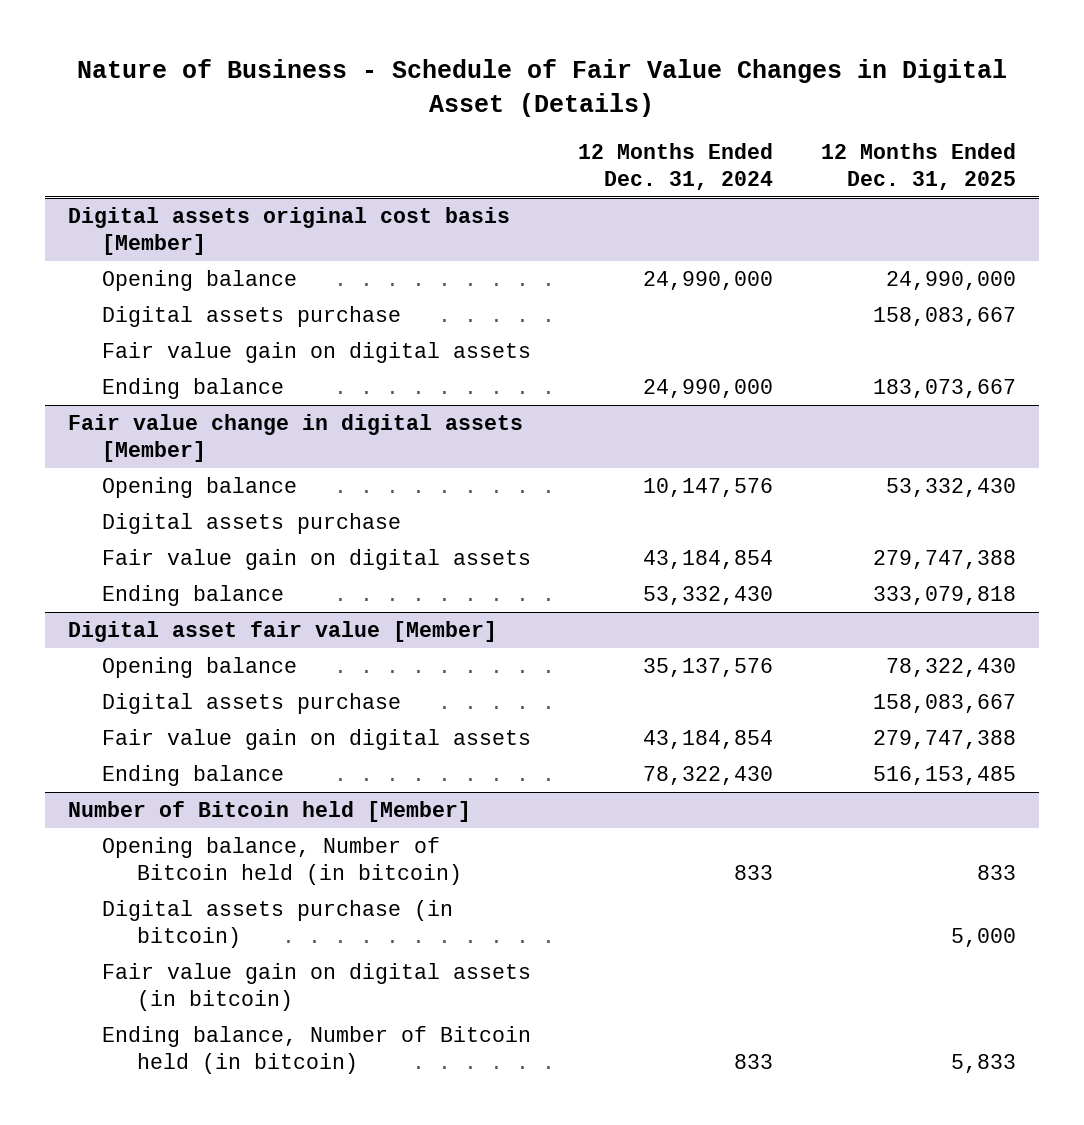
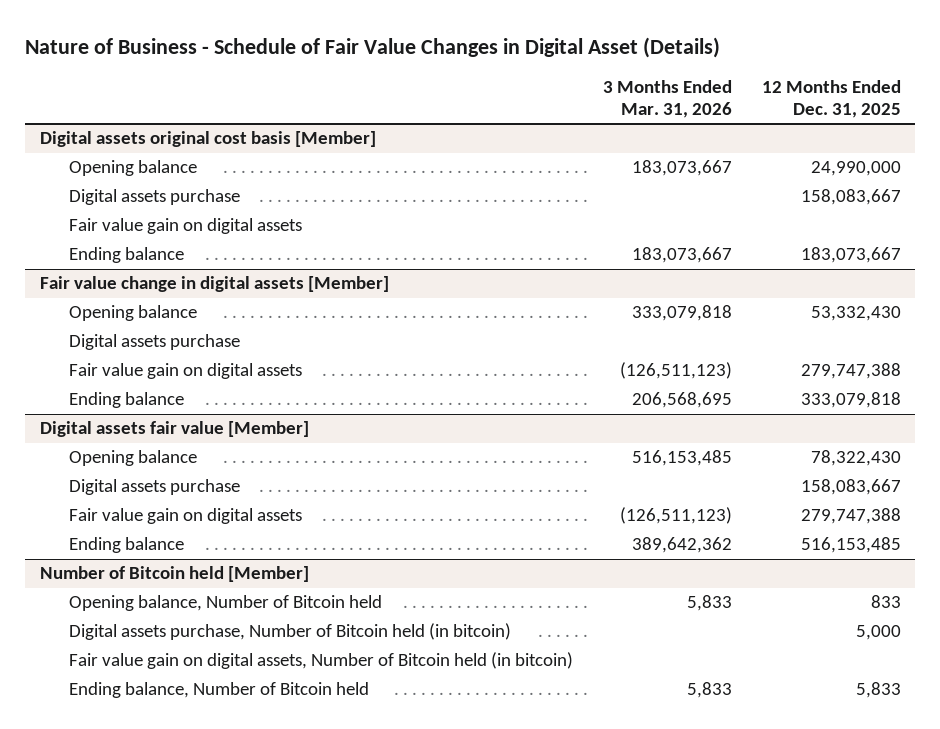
[578,142,774,190] 12 Months Ended Dec. 31, 2024 -> none
none -> [602,79,732,119] 3 Months Ended Mar. 31, 2026
[68,621,498,643] Digital asset fair value [Member] -> [39,421,309,438] Digital assets fair value [Member]
[102,837,462,886] Opening balance, Number of Bitcoin held (in bitcoin) -> [68,595,382,612] Opening balance, Number of Bitcoin held
[102,900,454,949] Digital assets purchase (in bitcoin) -> [68,623,511,641] Digital assets purchase, Number of Bitcoin held (in bitcoin)
[102,963,532,1012] Fair value gain on digital assets (in bitcoin) -> [68,652,573,670] Fair value gain on digital assets, Number of Bitcoin held (in bitcoin)
[102,1026,532,1075] Ending balance, Number of Bitcoin held (in bitcoin) -> [68,682,369,699] Ending balance, Number of Bitcoin held

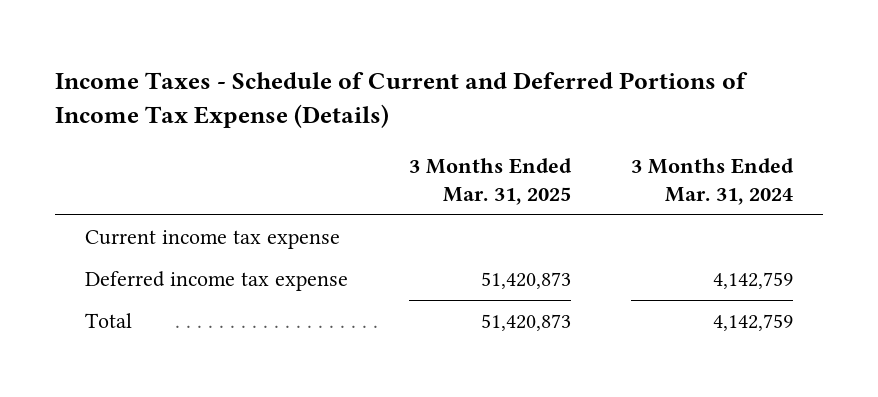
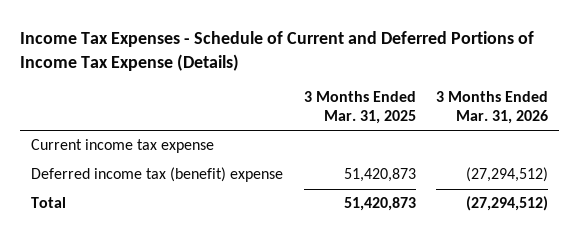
[54,71,748,128] Income Taxes - Schedule of Current and Deferred Portions of Income Tax Expense (Details) -> [20,30,535,71] Income Tax Expenses - Schedule of Current and Deferred Portions of Income Tax Expense (Details)
[631,157,795,206] 3 Months Ended Mar. 31, 2024 -> none
none -> [436,91,549,125] 3 Months Ended Mar. 31, 2026
[84,270,348,291] Deferred income tax expense -> [30,167,283,183] Deferred income tax (benefit) expense

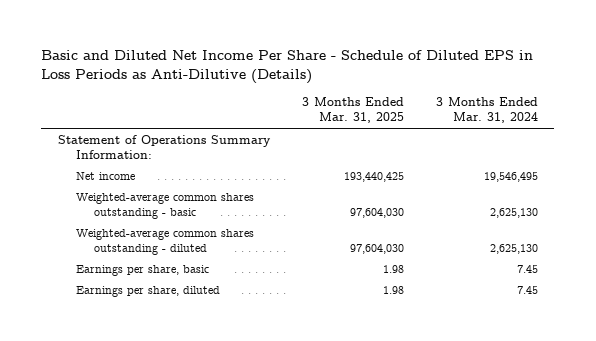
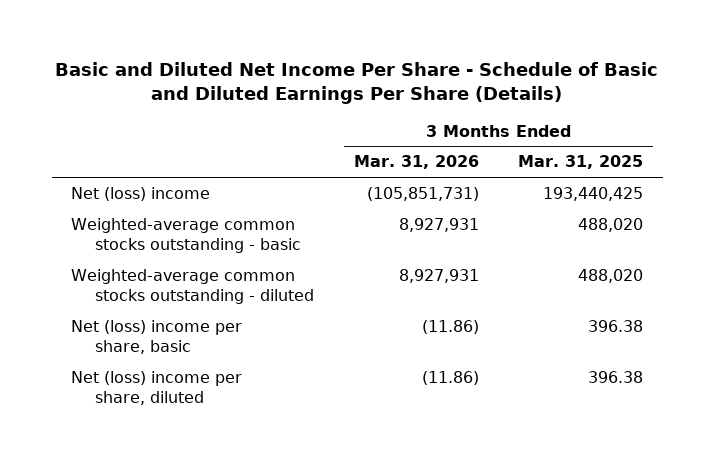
[41,50,534,85] Basic and Diluted Net Income Per Share - Schedule of Diluted EPS in Loss Periods as Anti-Dilutive (Details) -> [55,61,659,104] Basic and Diluted Net Income Per Share - Schedule of Basic and Diluted Earnings Per Share (Details)
[436,97,539,124] 3 Months Ended Mar. 31, 2024 -> none
none -> [353,155,479,170] Mar. 31, 2026
[57,134,271,159] Statement of Operations Summary Information: -> none
[75,171,135,180] Net income -> [71,187,211,202] Net (loss) income
[75,192,254,219] Weighted-average common shares outstanding - basic -> [71,218,302,254] Weighted-average common stocks outstanding - basic
[349,207,404,218] 97,604,030 -> [578,218,644,233] 488,020
[75,228,254,255] Weighted-average common shares outstanding - diluted -> [71,269,315,305] Weighted-average common stocks outstanding - diluted
[349,243,404,254] 97,604,030 -> [578,269,644,284] 488,020
[75,264,209,276] Earnings per share, basic -> [71,320,243,355] Net (loss) income per share, basic
[382,264,404,273] 1.98 -> [588,320,644,333] 396.38
[75,285,220,297] Earnings per share, diluted -> [71,371,243,406] Net (loss) income per share, diluted
[382,285,404,294] 1.98 -> [588,371,644,384] 396.38

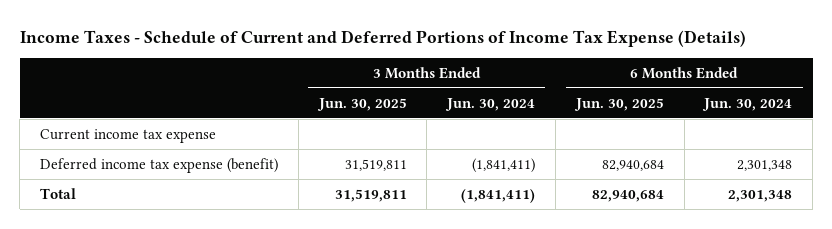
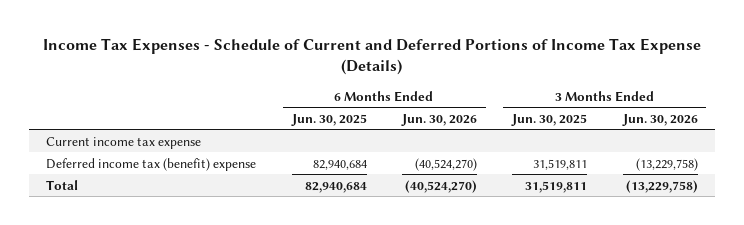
[19,29,746,47] Income Taxes - Schedule of Current and Deferred Portions of Income Tax Expense (Details) -> [42,38,701,76] Income Tax Expenses - Schedule of Current and Deferred Portions of Income Tax Expense (Details)
[445,97,536,111] Jun. 30, 2024 -> none
[702,97,793,111] Jun. 30, 2024 -> none
none -> [400,113,477,126] Jun. 30, 2026
none -> [621,113,698,126] Jun. 30, 2026
[39,157,278,173] Deferred income tax expense (benefit) -> [46,157,257,171] Deferred income tax (benefit) expense

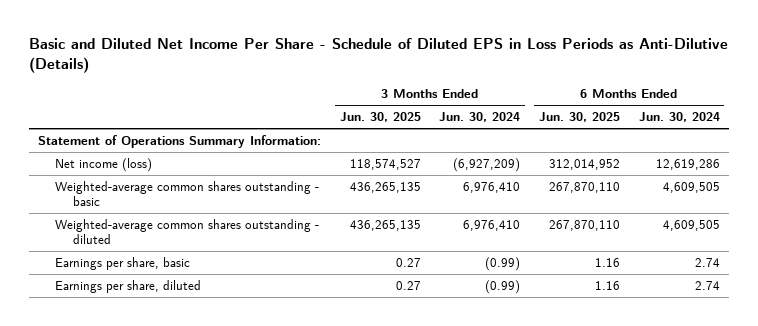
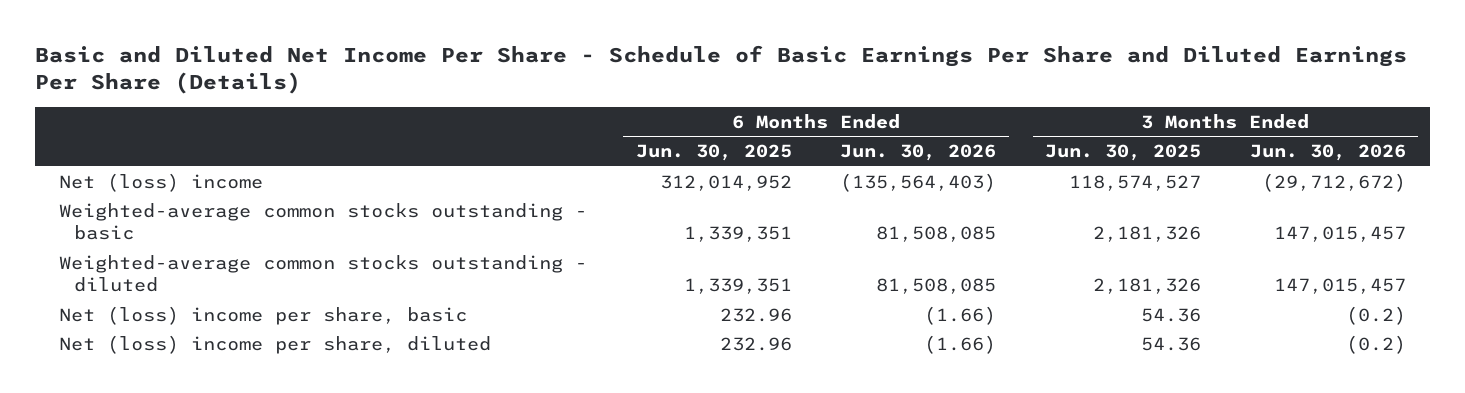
[28,37,728,74] Basic and Diluted Net Income Per Share - Schedule of Diluted EPS in Loss Periods as Anti-Dilutive (Details) -> [34,44,1407,95] Basic and Diluted Net Income Per Share - Schedule of Basic Earnings Per Share and Diluted Earnings Per Share (Details)
[439,112,521,123] Jun. 30, 2024 -> none
[638,112,720,123] Jun. 30, 2024 -> none
none -> [840,144,997,162] Jun. 30, 2026
none -> [1249,144,1406,162] Jun. 30, 2026
[38,135,322,149] Statement of Operations Summary Information: -> none
[55,158,153,173] Net income (loss) -> [58,172,263,192] Net (loss) income
[55,181,320,207] Weighted-average common shares outstanding - basic -> [58,202,587,241] Weighted-average common stocks outstanding - basic
[349,182,421,194] 436,265,135 -> [1093,226,1202,243] 2,181,326
[549,182,621,194] 267,870,110 -> [683,226,792,243] 1,339,351
[55,219,320,245] Weighted-average common shares outstanding - diluted -> [58,254,587,293] Weighted-average common stocks outstanding - diluted
[349,220,421,232] 436,265,135 -> [1093,278,1202,295] 2,181,326
[549,220,621,232] 267,870,110 -> [683,278,792,295] 1,339,351
[55,257,191,271] Earnings per share, basic -> [58,305,467,325] Net (loss) income per share, basic
[395,258,421,268] 0.27 -> [1141,307,1202,322] 54.36
[595,258,621,268] 1.16 -> [719,307,792,322] 232.96
[55,280,202,294] Earnings per share, diluted -> [58,334,491,354] Net (loss) income per share, diluted
[395,281,421,291] 0.27 -> [1141,336,1202,351] 54.36
[595,281,621,291] 1.16 -> [719,336,792,351] 232.96

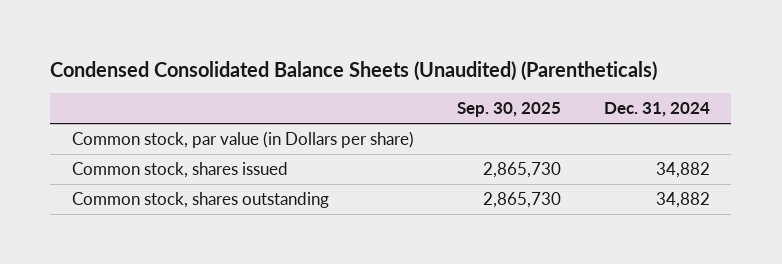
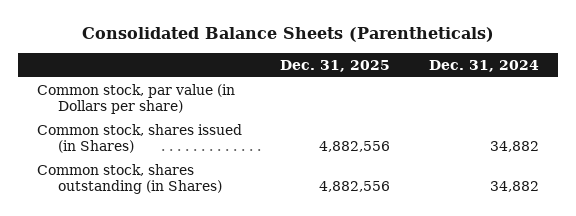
[50,60,658,81] Condensed Consolidated Balance Sheets (Unaudited) (Parentheticals) -> [81,27,494,43] Consolidated Balance Sheets (Parentheticals)
[456,102,561,118] Sep. 30, 2025 -> none
none -> [280,60,391,73] Dec. 31, 2025
[71,161,288,178] Common stock, shares issued -> [36,123,242,154] Common stock, shares issued (in Shares)
[71,191,329,208] Common stock, shares outstanding -> [36,163,223,195] Common stock, shares outstanding (in Shares)

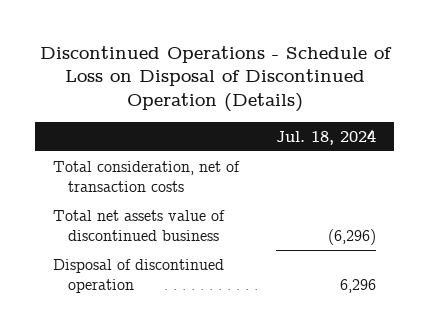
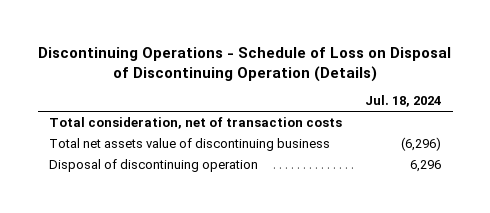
[39,45,392,113] Discontinued Operations - Schedule of Loss on Disposal of Discontinued Operation (Details) -> [38,46,452,82] Discontinuing Operations - Schedule of Loss on Disposal of Discontinuing Operation (Details)
[53,209,226,241] Total net assets value of discontinued business -> [49,137,331,151] Total net assets value of discontinuing business
[53,258,225,293] Disposal of discontinued operation -> [49,158,259,172] Disposal of discontinuing operation

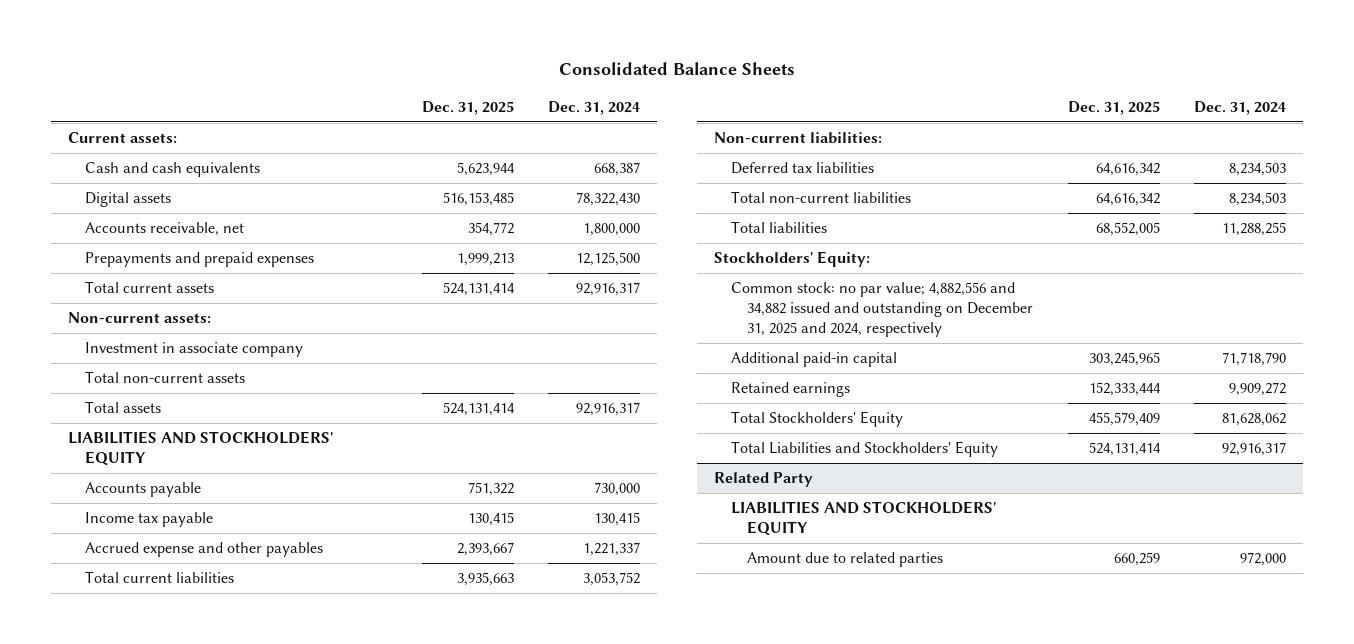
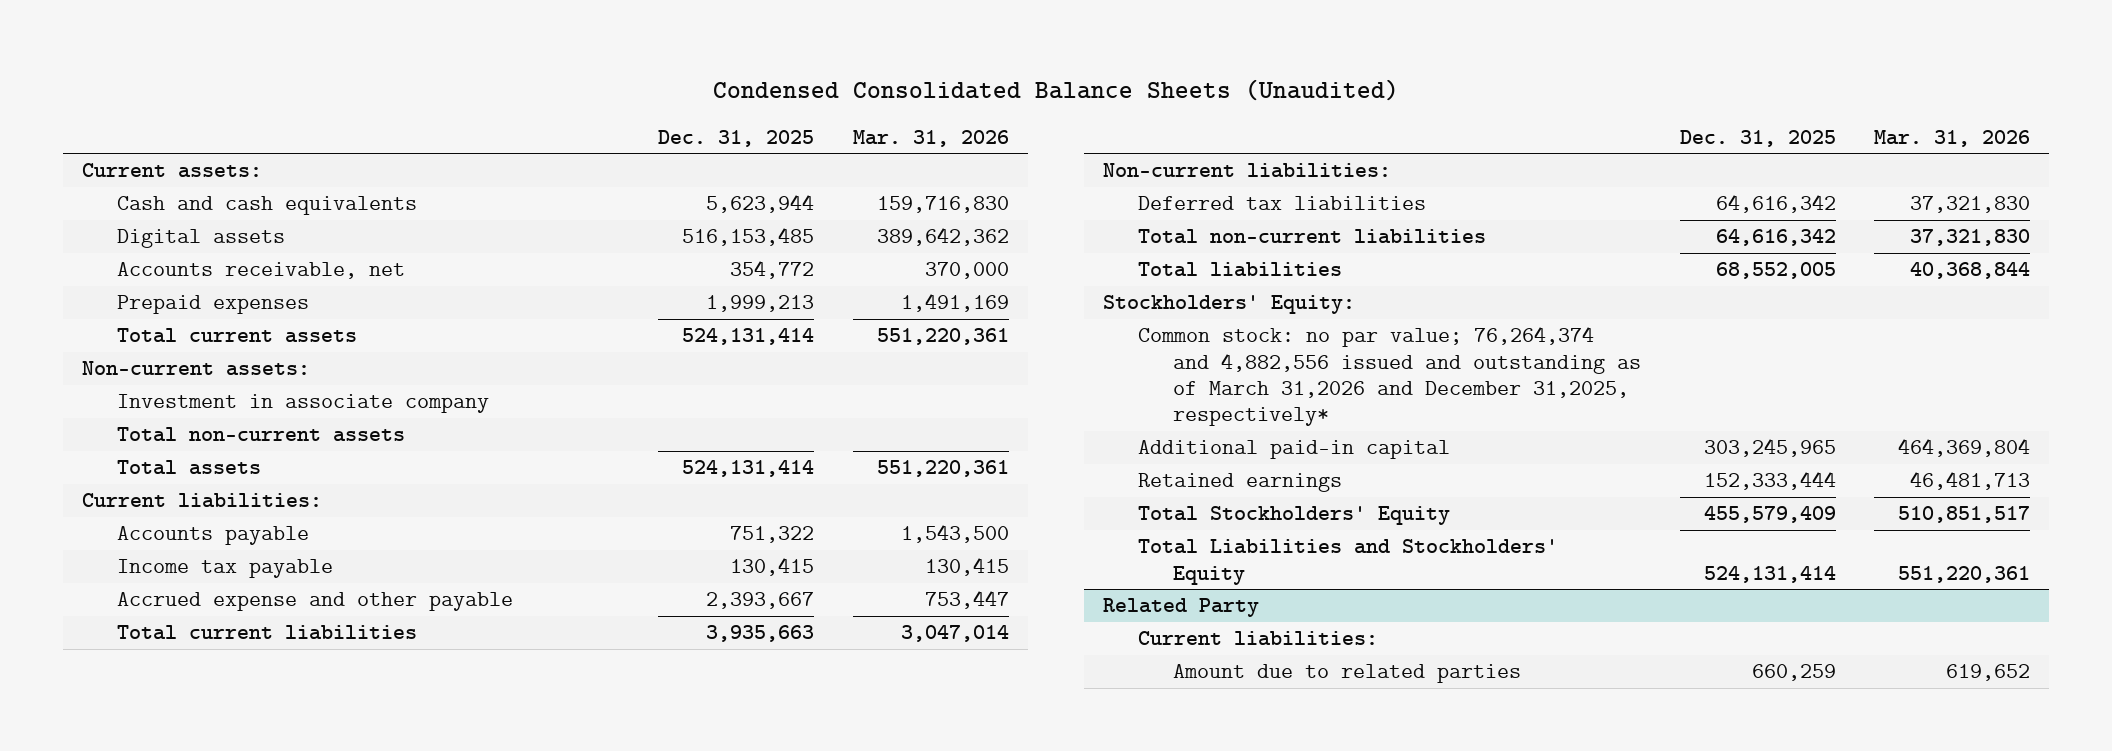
[558,62,795,76] Consolidated Balance Sheets -> [712,78,1399,101] Condensed Consolidated Balance Sheets (Unaudited)
[547,100,640,115] Dec. 31, 2024 -> none
none -> [852,129,1009,147] Mar. 31, 2026
[84,252,314,268] Prepayments and prepaid expenses -> [117,295,310,315] Prepaid expenses
[67,431,333,467] LIABILITIES AND STOCKHOLDERS' EQUITY -> none
none -> [82,493,323,509] Current liabilities:
[84,542,323,558] Accrued expense and other payables -> [117,592,514,612] Accrued expense and other payable
[730,282,1034,338] Common stock: no par value; 4,882,556 and 34,882 issued and outstanding on December 31, 2025 and 2024, respectively -> [1138,326,1642,426] Common stock: no par value; 76,264,374 and 4,882,556 issued and outstanding as of March 31,2026 and December 31,2025, respectively*
[730,501,996,537] LIABILITIES AND STOCKHOLDERS' EQUITY -> none
none -> [1138,631,1379,647] Current liabilities:

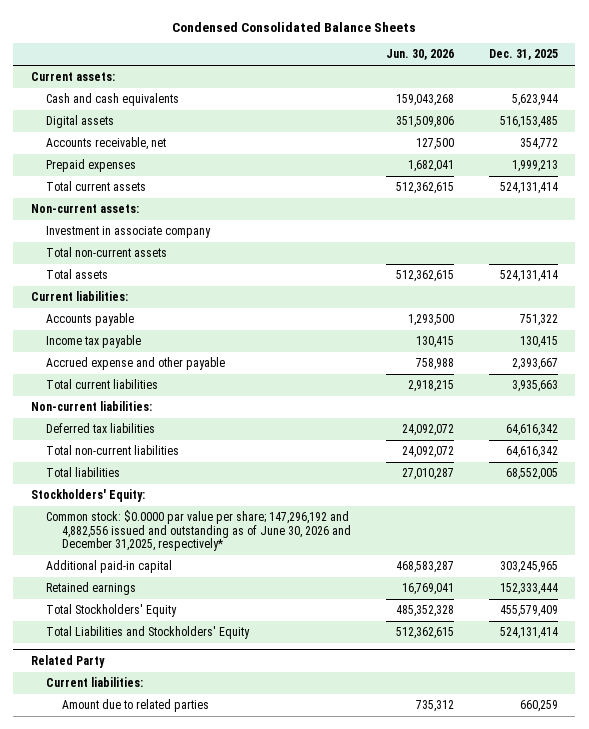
[712,78,1399,101] Condensed Consolidated Balance Sheets (Unaudited) -> [172,21,417,32] Condensed Consolidated Balance Sheets
[852,129,1009,147] Mar. 31, 2026 -> none
none -> [385,49,454,61] Jun. 30, 2026
[1138,326,1642,426] Common stock: no par value; 76,264,374 and 4,882,556 issued and outstanding as of March 31,2026 and December 31,2025, respectively* -> [46,510,351,552] Common stock: $0.0000 par value per share; 147,296,192 and 4,882,556 issued and outstanding as of June 30, 2026 and December 31,2025, respectively*

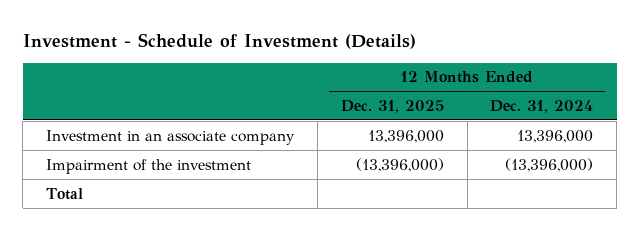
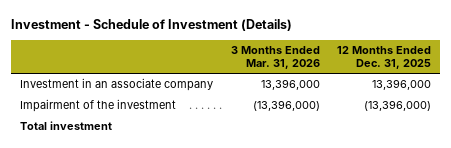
[490,99,594,113] Dec. 31, 2024 -> none
none -> [230,45,320,69] 3 Months Ended Mar. 31, 2026
[45,187,83,200] Total -> [20,121,113,131] Total investment

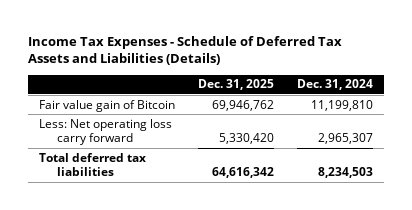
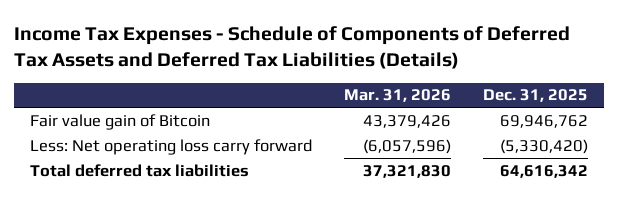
[27,35,342,66] Income Tax Expenses - Schedule of Deferred Tax Assets and Liabilities (Details) -> [13,25,570,69] Income Tax Expenses - Schedule of Components of Deferred Tax Assets and Deferred Tax Liabilities (Details)
[296,79,373,91] Dec. 31, 2024 -> none
none -> [343,89,451,103] Mar. 31, 2026
[219,133,275,145] 5,330,420 -> [499,138,588,154] (5,330,420)

